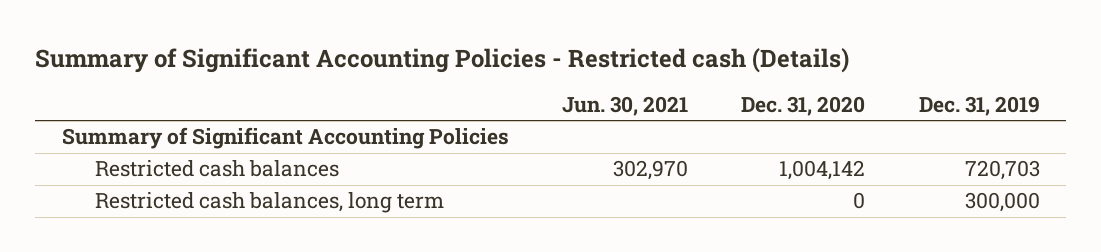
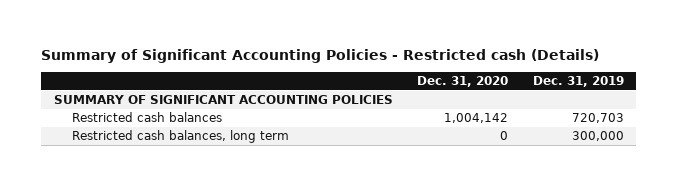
[562,95,689,116] Jun. 30, 2021 -> none
[61,127,509,150] Summary of Significant Accounting Policies -> [53,95,393,105] SUMMARY OF SIGNIFICANT ACCOUNTING POLICIES

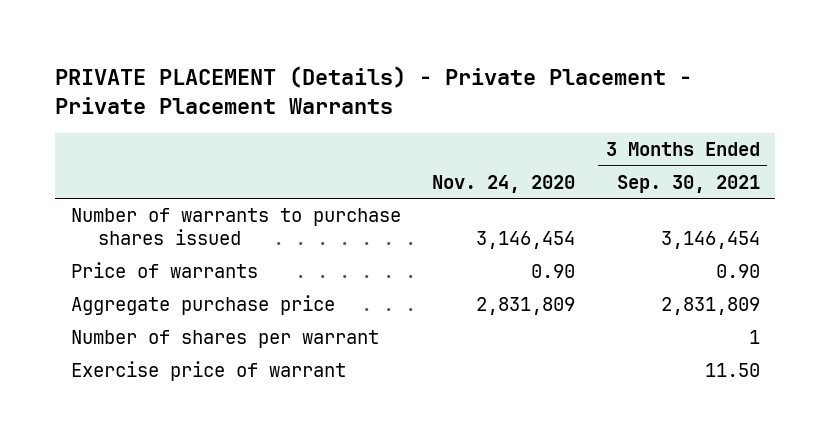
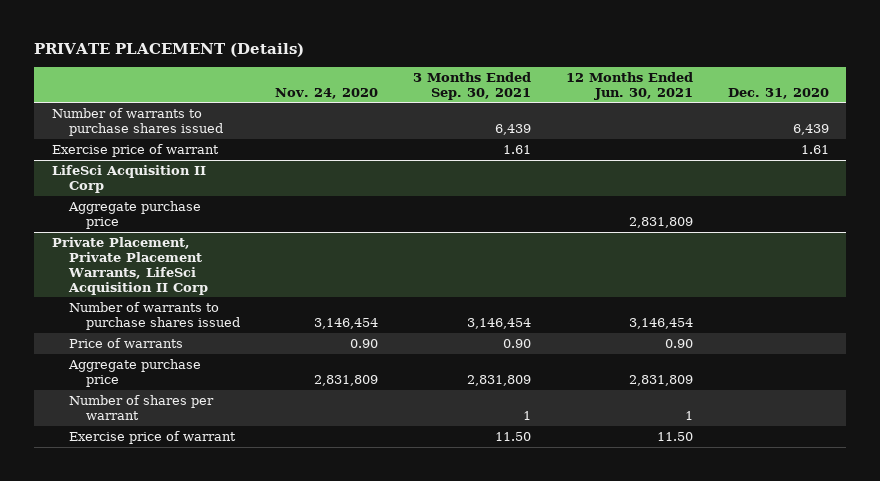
[55,65,693,114] PRIVATE PLACEMENT (Details) - Private Placement - Private Placement Warrants -> [34,43,305,58] PRIVATE PLACEMENT (Details)
none -> [565,71,693,100] 12 Months Ended Jun. 30, 2021
none -> [727,87,829,99] Dec. 31, 2020
none -> [51,107,223,136] Number of warrants to purchase shares issued
none -> [51,143,219,157] Exercise price of warrant
none -> [51,164,206,193] LifeSci Acquisition II Corp
none -> [67,200,201,229] Aggregate purchase price
none -> [51,236,208,295] Private Placement, Private Placement Warrants, LifeSci Acquisition II Corp

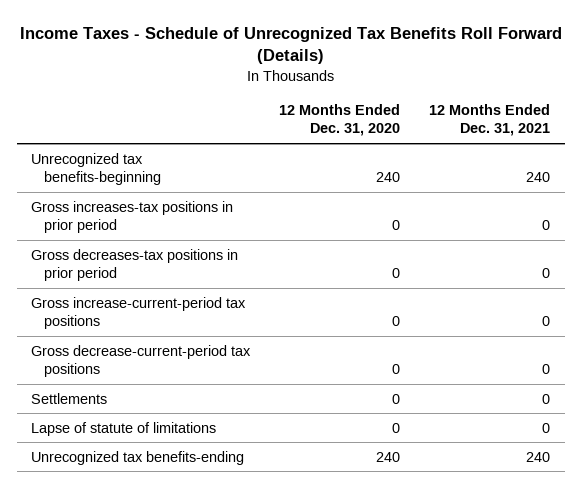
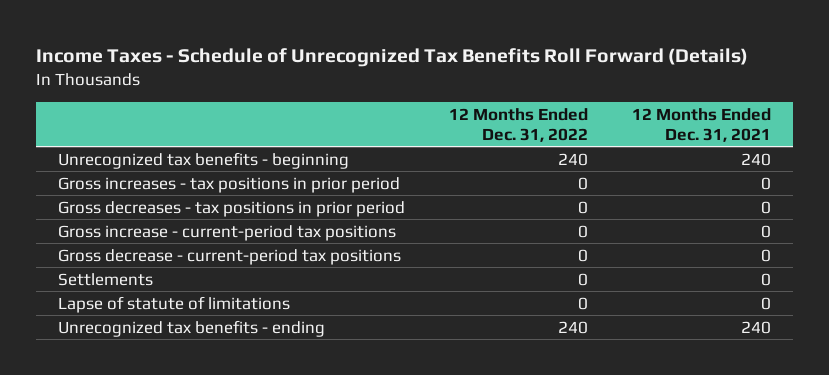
[279,103,401,137] 12 Months Ended Dec. 31, 2020 -> none
none -> [448,107,588,142] 12 Months Ended Dec. 31, 2022
[31,152,162,186] Unrecognized tax benefits-beginning -> [57,151,349,169] Unrecognized tax benefits - beginning
[31,200,234,234] Gross increases-tax positions in prior period -> [57,176,400,193] Gross increases - tax positions in prior period
[31,248,239,282] Gross decreases-tax positions in prior period -> [57,200,405,217] Gross decreases - tax positions in prior period
[31,296,247,330] Gross increase-current-period tax positions -> [57,224,396,241] Gross increase - current-period tax positions
[31,344,252,378] Gross decrease-current-period tax positions -> [57,248,401,265] Gross decrease - current-period tax positions
[31,450,245,465] Unrecognized tax benefits-ending -> [57,319,325,337] Unrecognized tax benefits - ending

